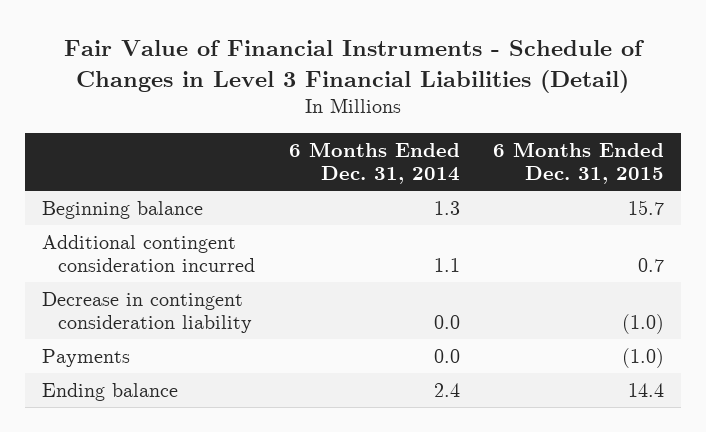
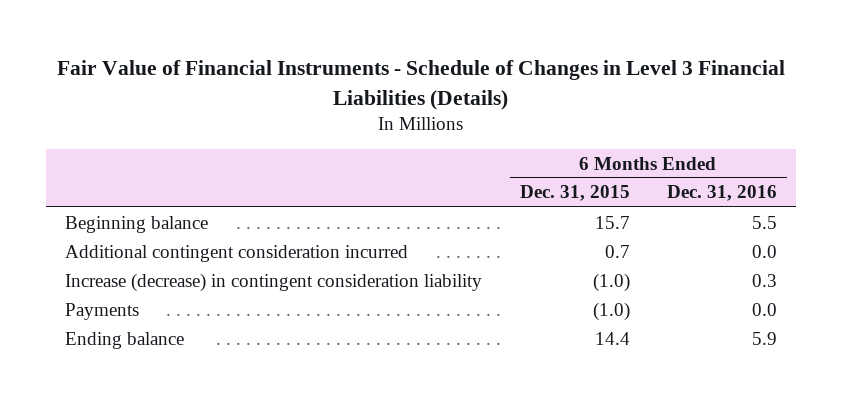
[64,40,646,93] Fair Value of Financial Instruments - Schedule of Changes in Level 3 Financial Liabilities (Detail) -> [57,60,786,110] Fair Value of Financial Instruments - Schedule of Changes in Level 3 Financial Liabilities (Details)
[288,142,460,185] 6 Months Ended Dec. 31, 2014 -> none
none -> [667,185,778,202] Dec. 31, 2016
[42,291,253,333] Decrease in contingent consideration liability -> [64,272,482,292] Increase (decrease) in contingent consideration liability

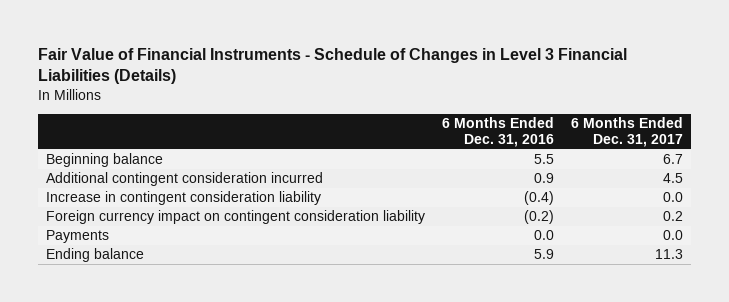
[519,185,630,202] Dec. 31, 2015 -> none
none -> [570,117,683,147] 6 Months Ended Dec. 31, 2017
[752,244,778,258] 0.0 -> [534,173,555,184] 0.9
[64,272,482,292] Increase (decrease) in contingent consideration liability -> [46,191,322,206] Increase in contingent consideration liability
[752,273,778,287] 0.3 -> [524,191,555,206] (0.4)
none -> [46,210,426,225] Foreign currency impact on contingent consideration liability

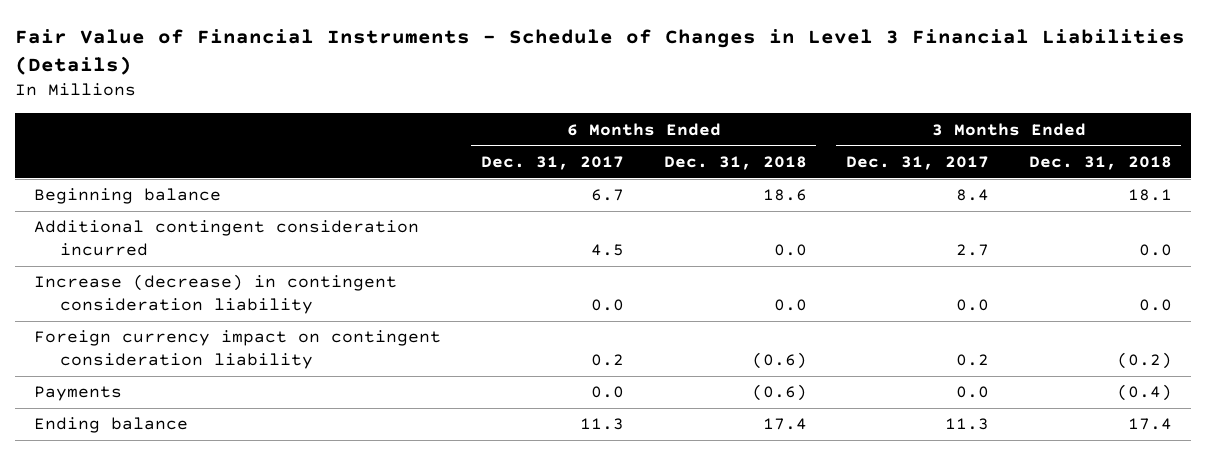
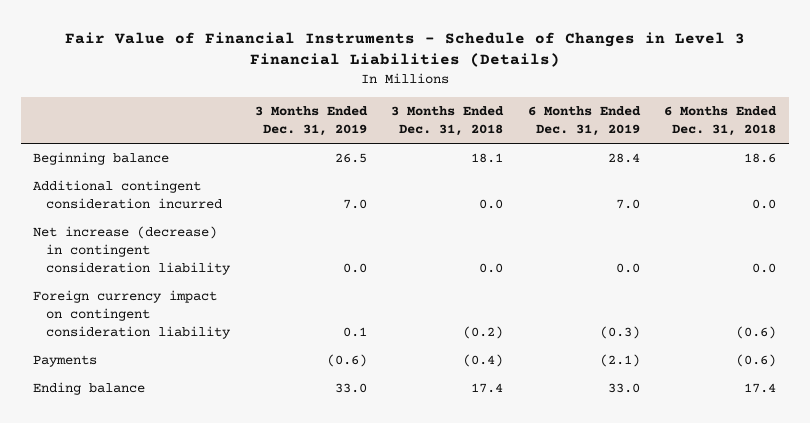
[480,155,624,170] Dec. 31, 2017 -> none
[846,155,990,170] Dec. 31, 2017 -> none
none -> [254,106,368,137] 3 Months Ended Dec. 31, 2019
none -> [527,106,641,137] 6 Months Ended Dec. 31, 2019
[34,274,398,314] Increase (decrease) in contingent consideration liability -> [33,226,232,275] Net increase (decrease) in contingent consideration liability

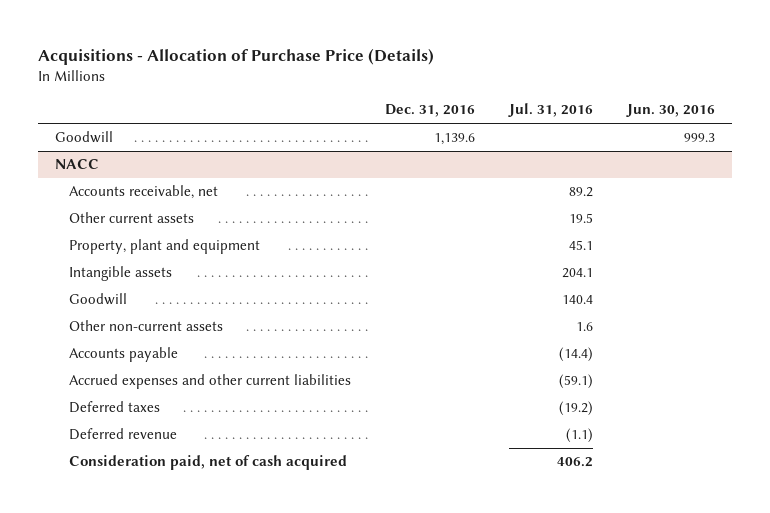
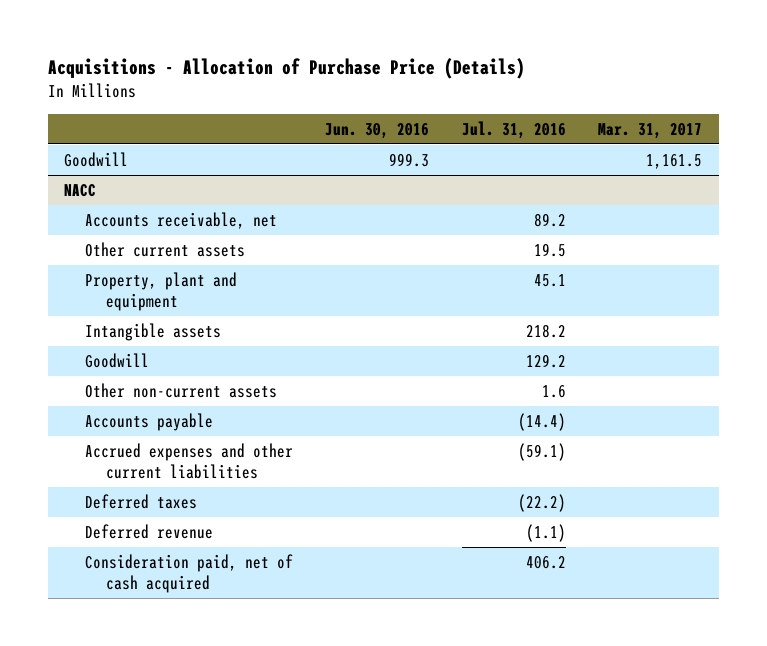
[385,104,476,118] Dec. 31, 2016 -> none
none -> [598,122,703,139] Mar. 31, 2017
[562,268,594,279] 204.1 -> [525,323,566,338] 218.2
[562,295,594,305] 140.4 -> [525,353,566,368] 129.2
[559,401,594,417] (19.2) -> [517,493,566,512] (22.2)

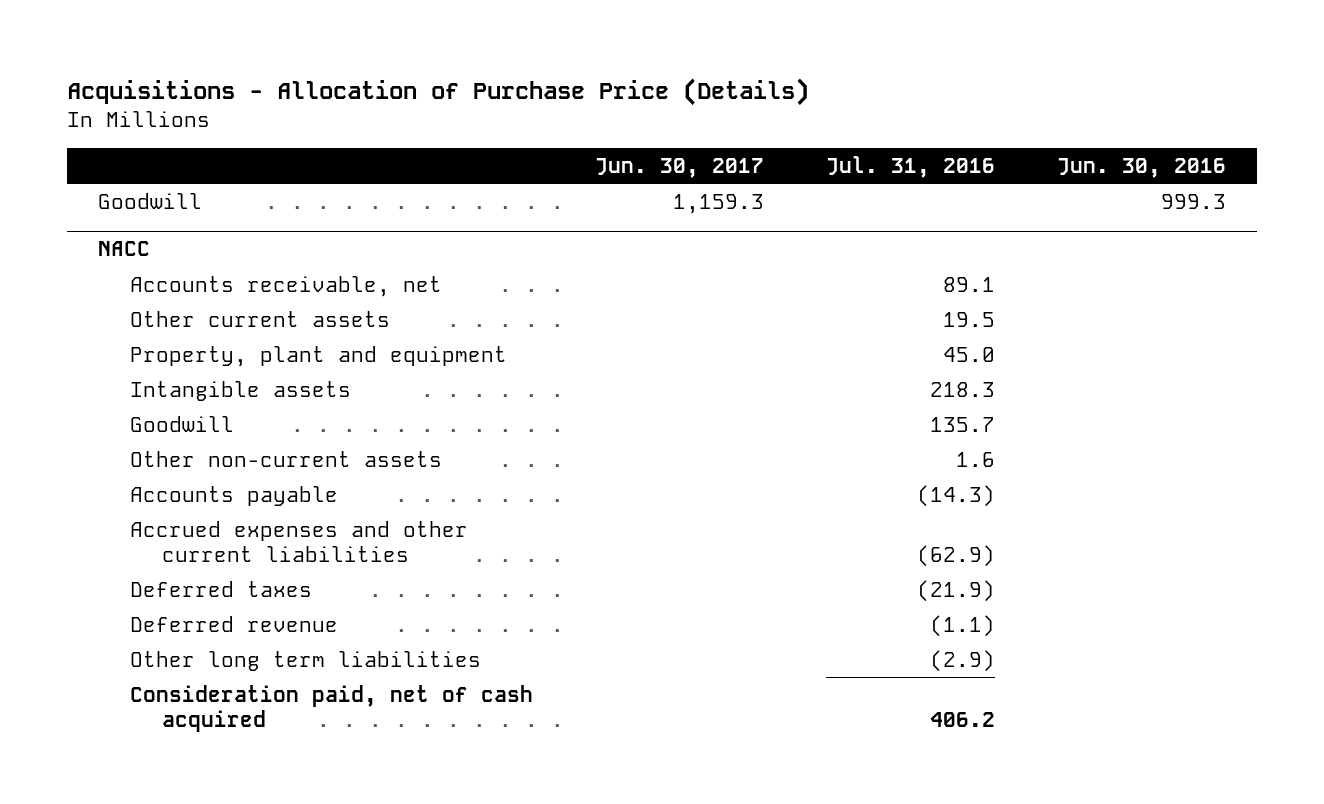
[598,122,703,139] Mar. 31, 2017 -> none
none -> [594,157,764,178] Jun. 30, 2017
[533,212,566,227] 89.2 -> [942,276,995,292] 89.1
[533,273,566,287] 45.1 -> [942,346,995,362] 45.0
[525,323,566,338] 218.2 -> [929,381,995,397] 218.3
[525,353,566,368] 129.2 -> [929,416,995,432] 135.7
[517,412,566,431] (14.4) -> [916,484,995,507] (14.3)
[517,442,566,461] (59.1) -> [916,544,995,567] (62.9)
[517,493,566,512] (22.2) -> [916,579,995,602] (21.9)
none -> [129,650,481,671] Other long term liabilities

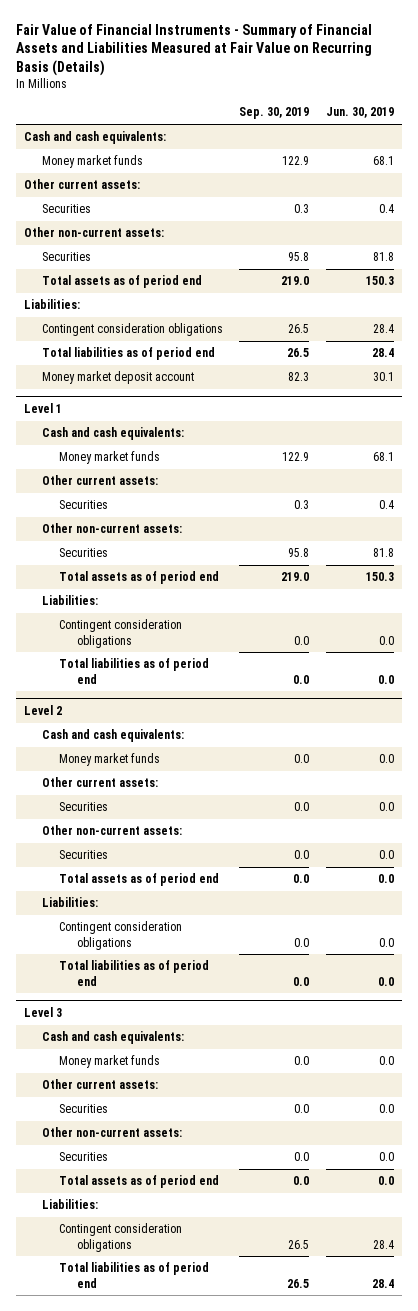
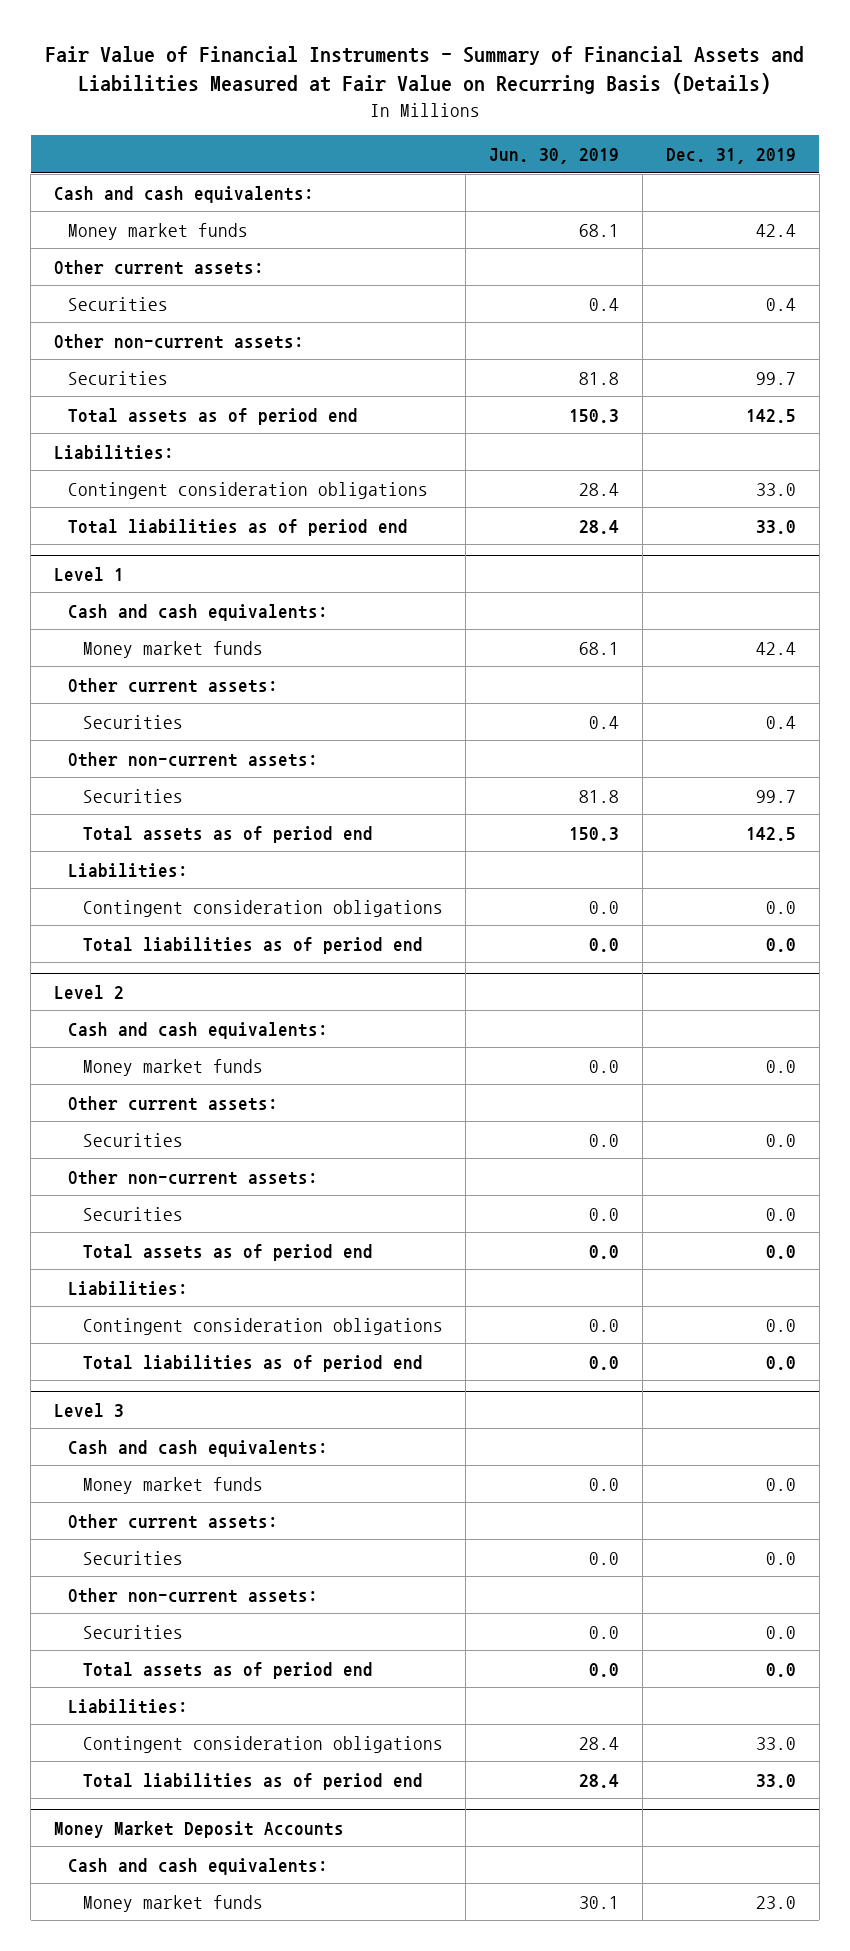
[239,107,310,120] Sep. 30, 2019 -> none
none -> [666,148,797,165] Dec. 31, 2019
[41,371,194,385] Money market deposit account -> none
none -> [54,1820,345,1838] Money Market Deposit Accounts
none -> [68,1857,329,1875] Cash and cash equivalents:
none -> [82,1894,263,1912] Money market funds

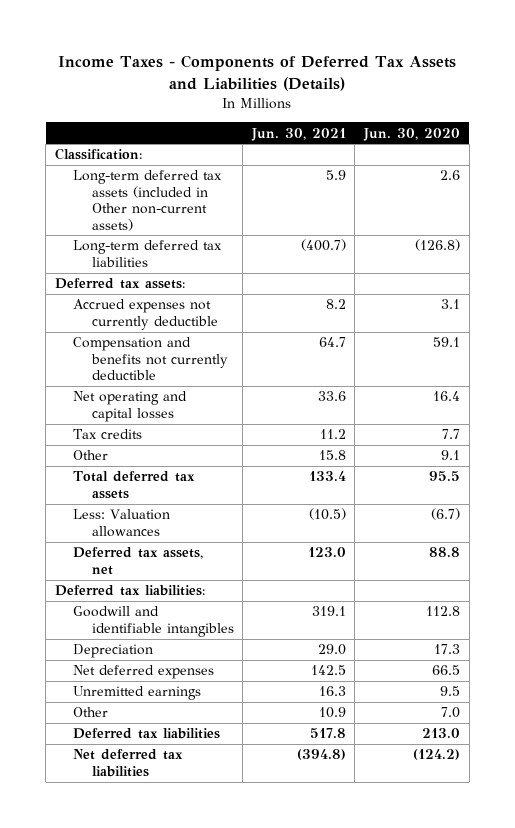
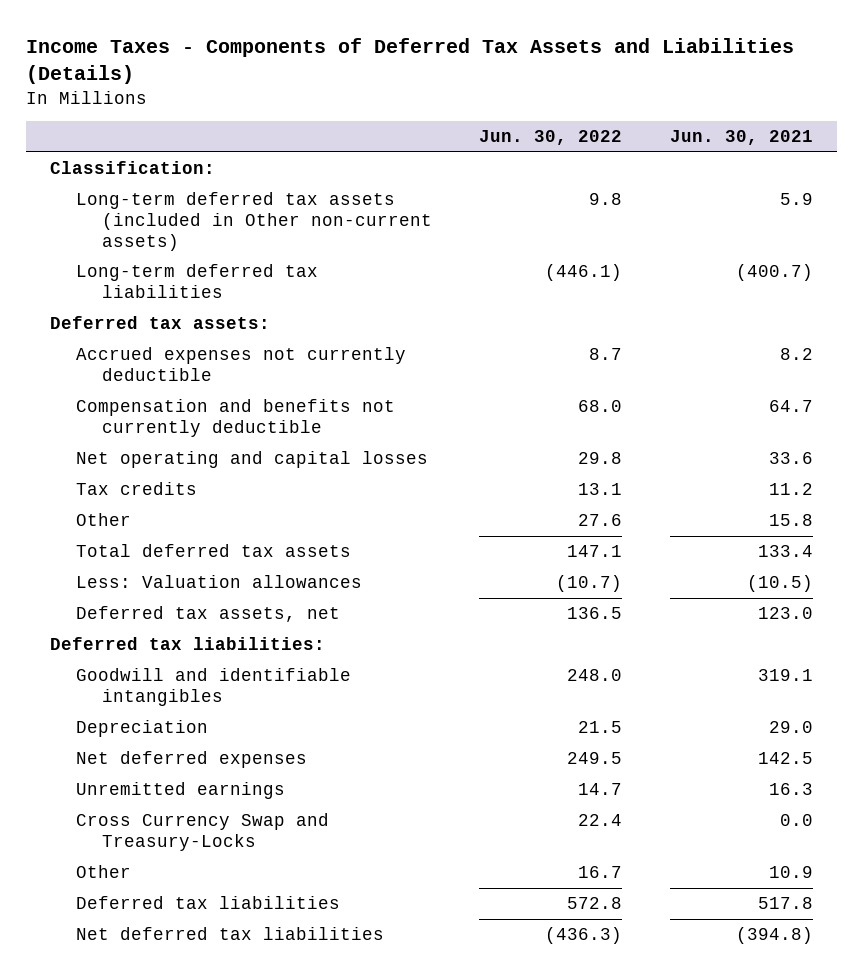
[363,127,461,141] Jun. 30, 2020 -> none
none -> [479,130,623,146] Jun. 30, 2022
none -> [75,813,329,851] Cross Currency Swap and Treasury-Locks

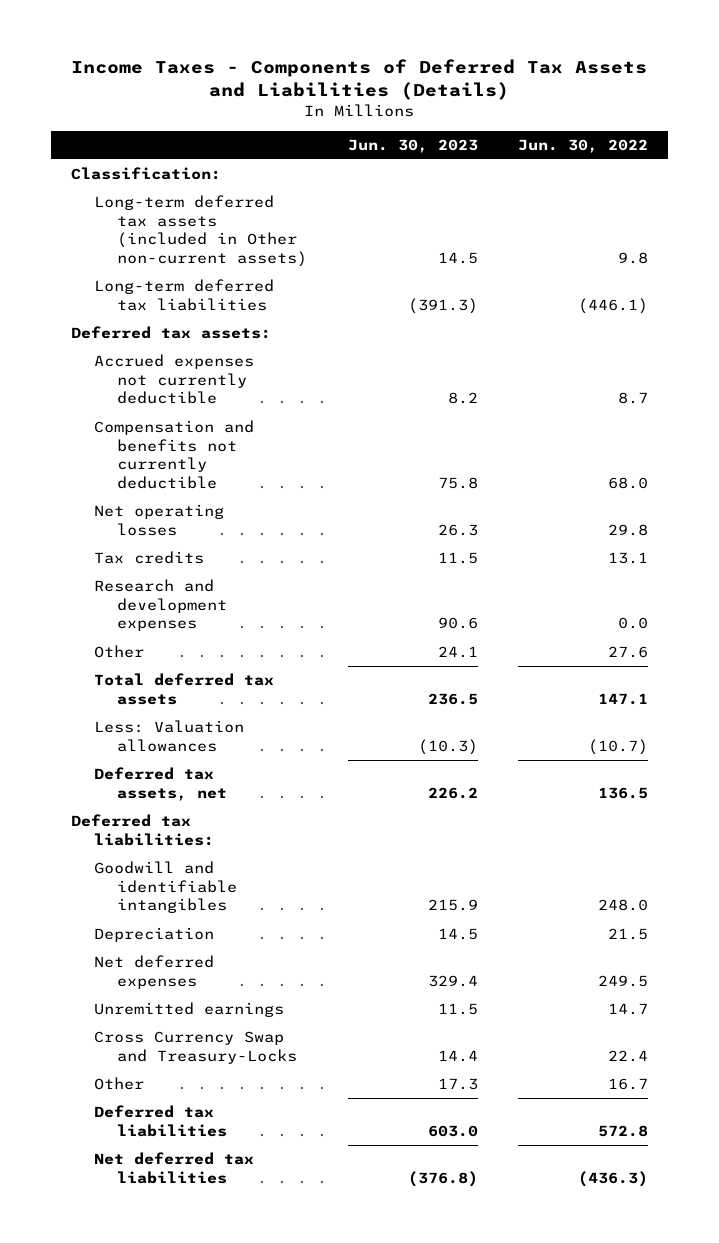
[670,130,814,146] Jun. 30, 2021 -> none
none -> [347,138,478,153] Jun. 30, 2023
[75,451,428,469] Net operating and capital losses -> [94,504,225,536] Net operating losses
none -> [94,579,228,632] Research and development expenses

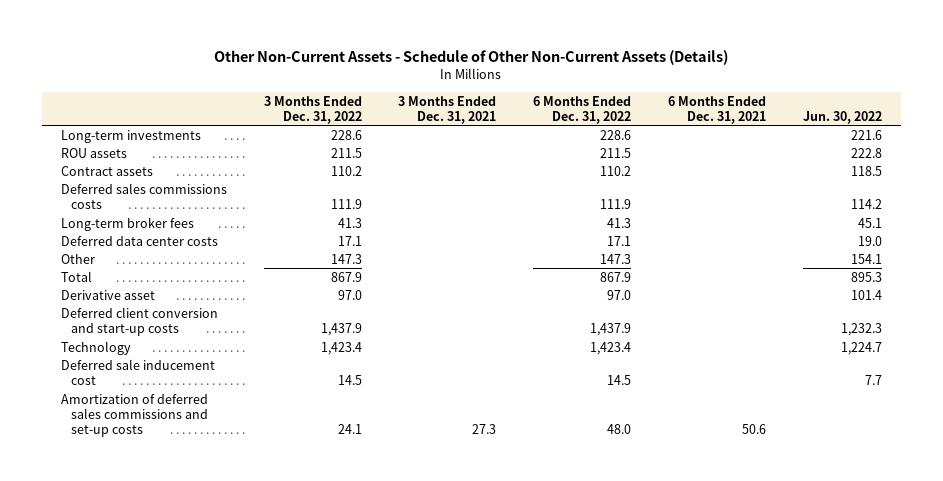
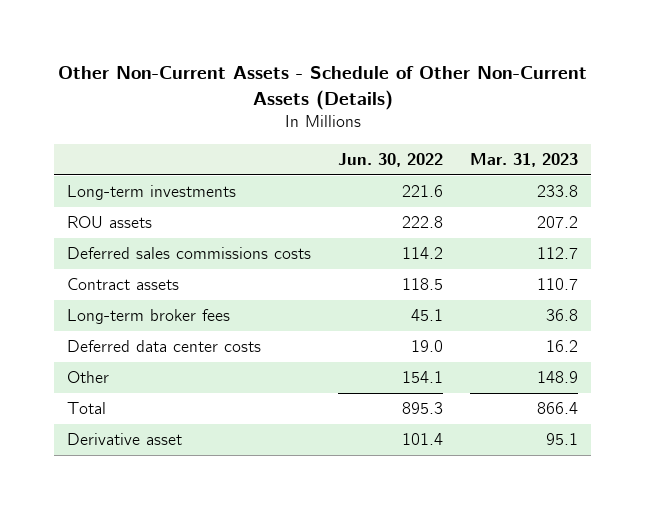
[263,95,362,124] 3 Months Ended Dec. 31, 2022 -> none
[398,95,497,124] 3 Months Ended Dec. 31, 2021 -> none
[533,95,632,124] 6 Months Ended Dec. 31, 2022 -> none
[668,95,767,124] 6 Months Ended Dec. 31, 2021 -> none
none -> [469,153,578,168] Mar. 31, 2023
[60,165,153,176] Contract assets -> [67,278,180,291] Contract assets
[60,306,218,336] Deferred client conversion and start-up costs -> none
[60,340,131,355] Technology -> none
[60,358,215,385] Deferred sale inducement cost -> none
[60,393,209,438] Amortization of deferred sales commissions and set-up costs -> none

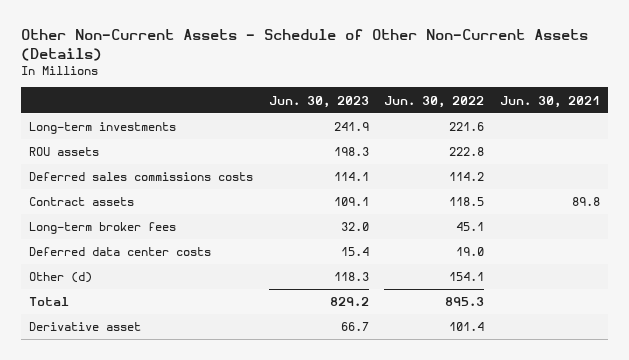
[469,153,578,168] Mar. 31, 2023 -> none
none -> [268,95,369,108] Jun. 30, 2023
none -> [500,95,601,108] Jun. 30, 2021
[67,371,110,384] Other -> [28,272,92,284] Other (d)

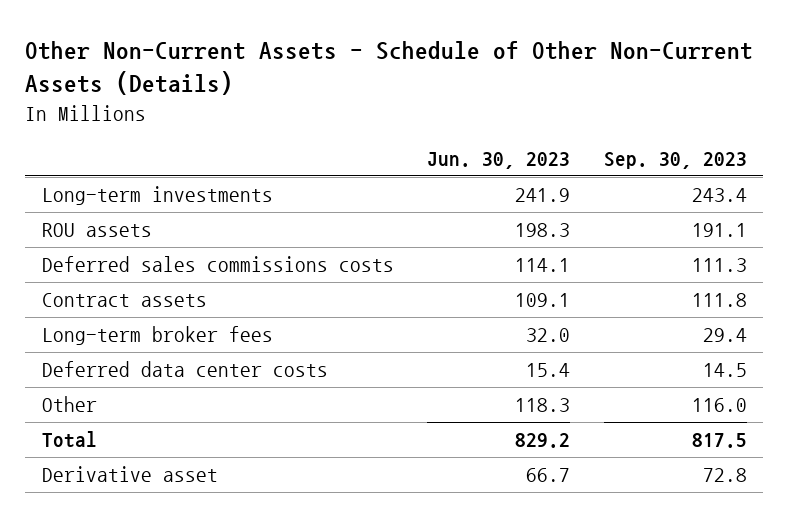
[384,95,485,108] Jun. 30, 2022 -> none
[500,95,601,108] Jun. 30, 2021 -> none
none -> [603,151,747,169] Sep. 30, 2023
[28,272,92,284] Other (d) -> [42,396,98,413] Other

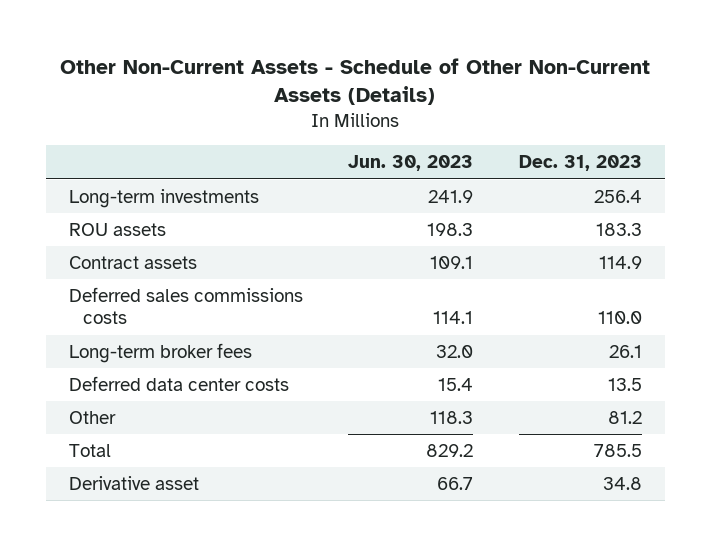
[603,151,747,169] Sep. 30, 2023 -> none
none -> [519,155,643,172] Dec. 31, 2023
[42,256,395,273] Deferred sales commissions costs -> [68,286,303,325] Deferred sales commissions costs

